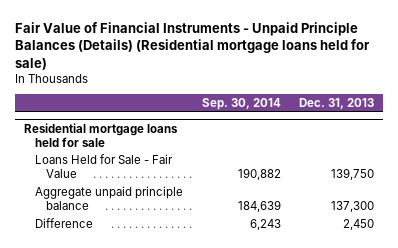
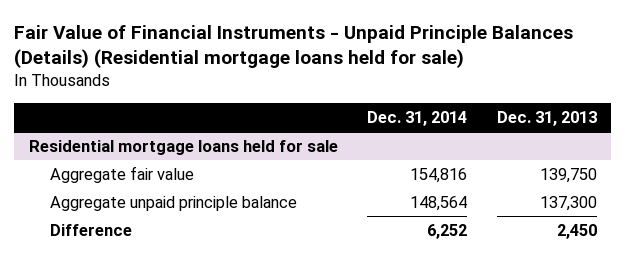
[201,98,281,111] Sep. 30, 2014 -> none
none -> [367,110,468,126] Dec. 31, 2014
[35,153,174,178] Loans Held for Sale - Fair Value -> [50,165,195,183] Aggregate fair value

